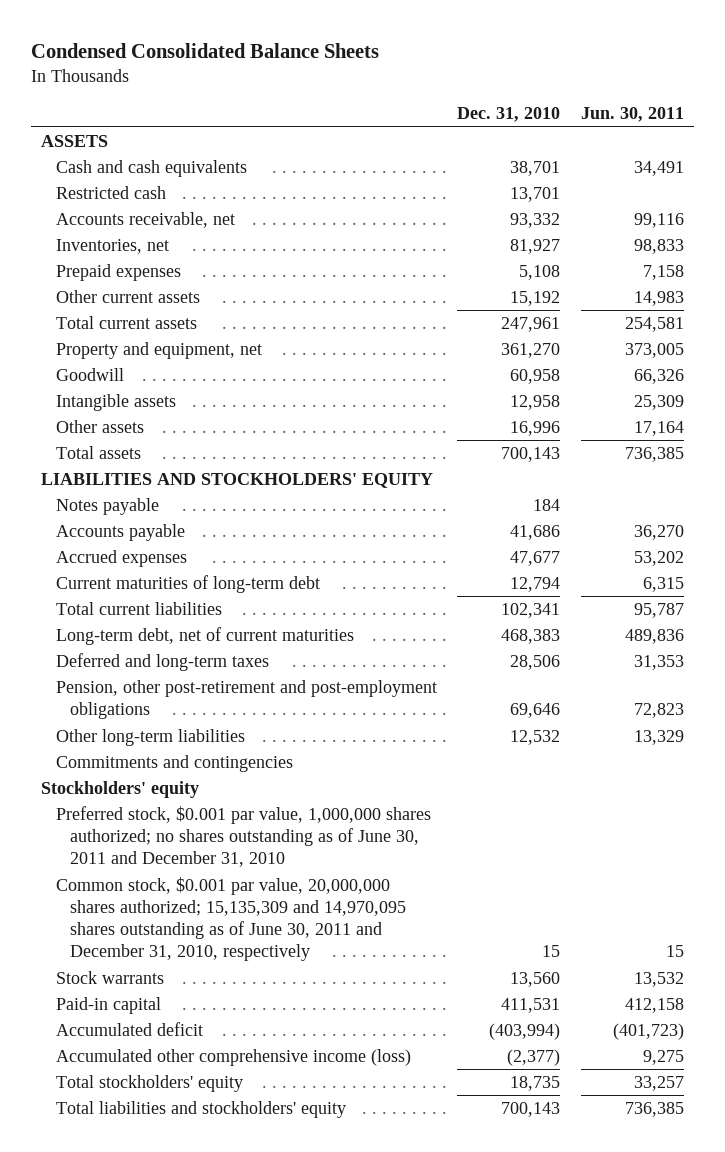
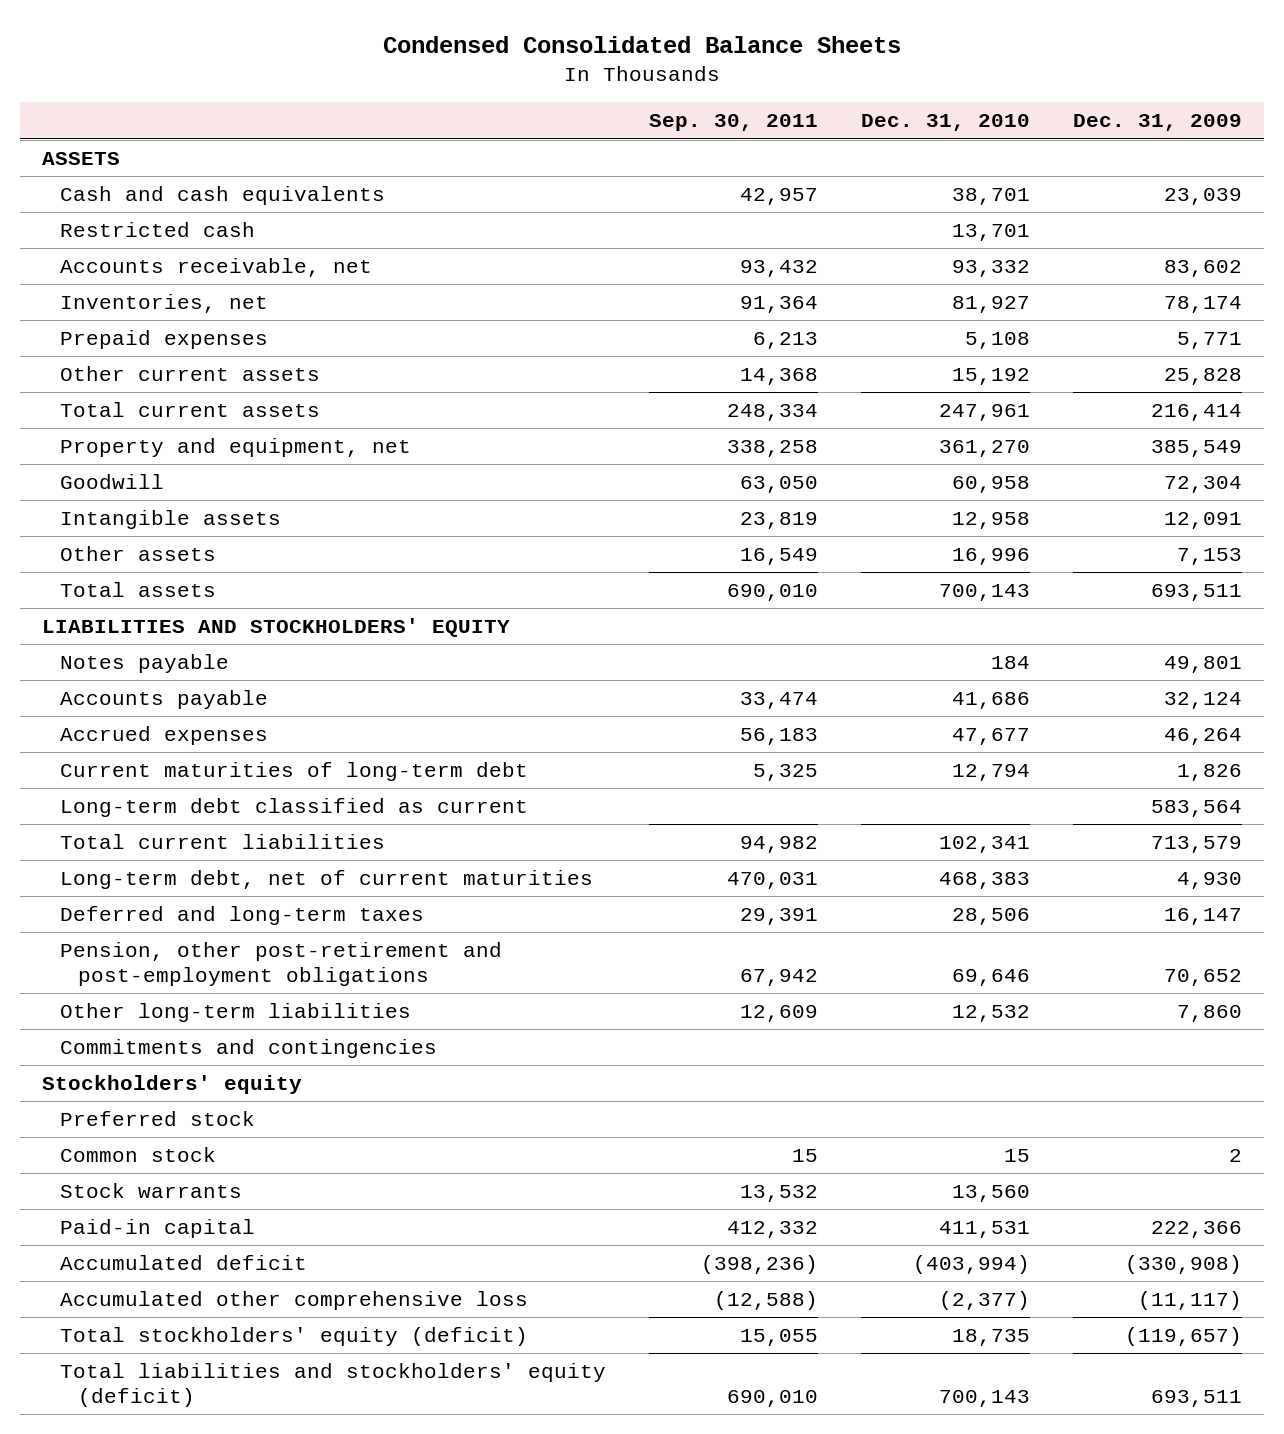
[580,107,684,123] Jun. 30, 2011 -> none
none -> [649,114,819,132] Sep. 30, 2011
none -> [1073,114,1243,132] Dec. 31, 2009
none -> [60,798,529,818] Long-term debt classified as current
[55,805,431,868] Preferred stock, $0.001 par value, 1,000,000 shares authorized; no shares outstanding as of June 30, 2011 and December 31, 2010 -> [60,1111,256,1127] Preferred stock
[55,876,406,962] Common stock, $0.001 par value, 20,000,000 shares authorized; 15,135,309 and 14,970,095 shares outstanding as of June 30, 2011 and December 31, 2010, respectively -> [60,1147,217,1163] Common stock
[55,1048,411,1066] Accumulated other comprehensive income (loss) -> [60,1291,529,1311] Accumulated other comprehensive loss
[55,1074,243,1092] Total stockholders' equity -> [60,1327,529,1347] Total stockholders' equity (deficit)
[55,1100,346,1118] Total liabilities and stockholders' equity -> [60,1363,607,1407] Total liabilities and stockholders' equity (deficit)

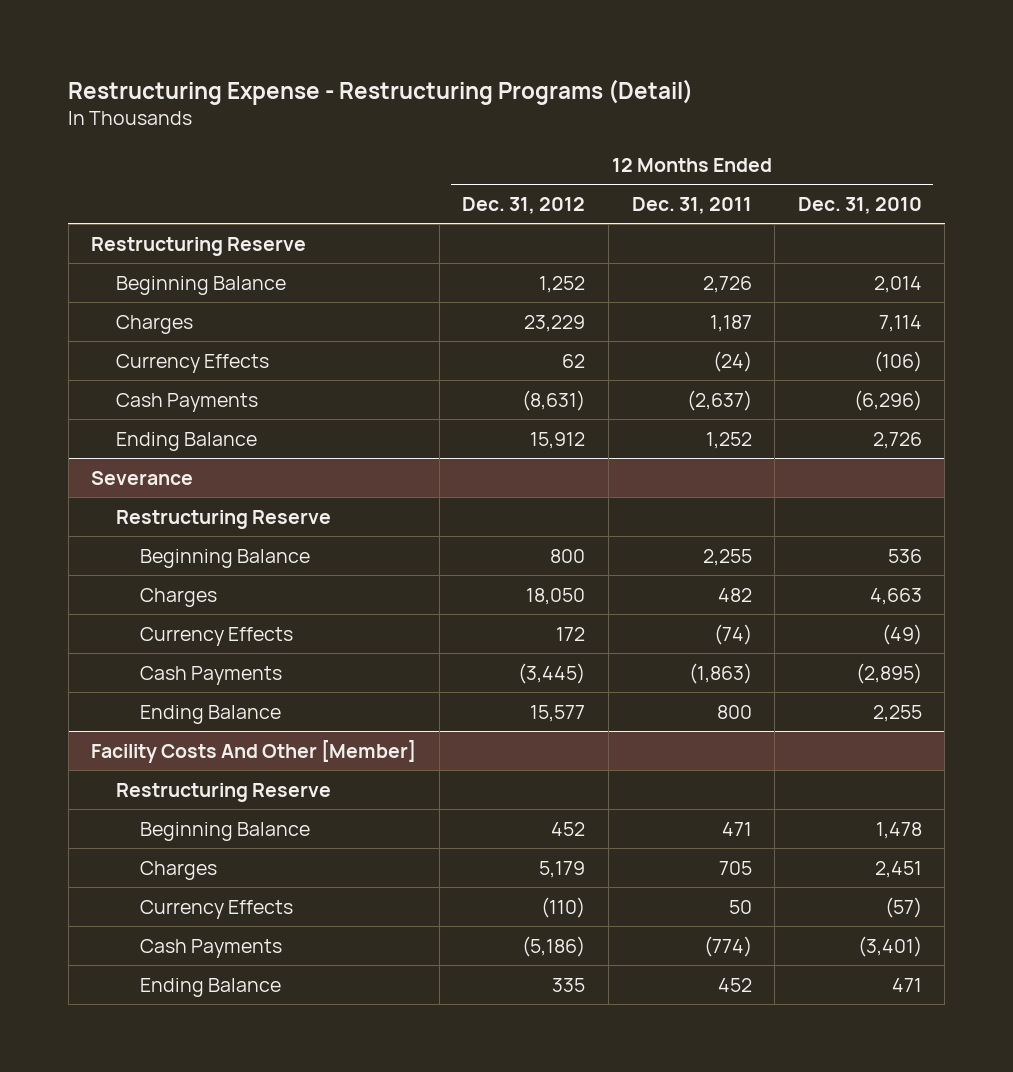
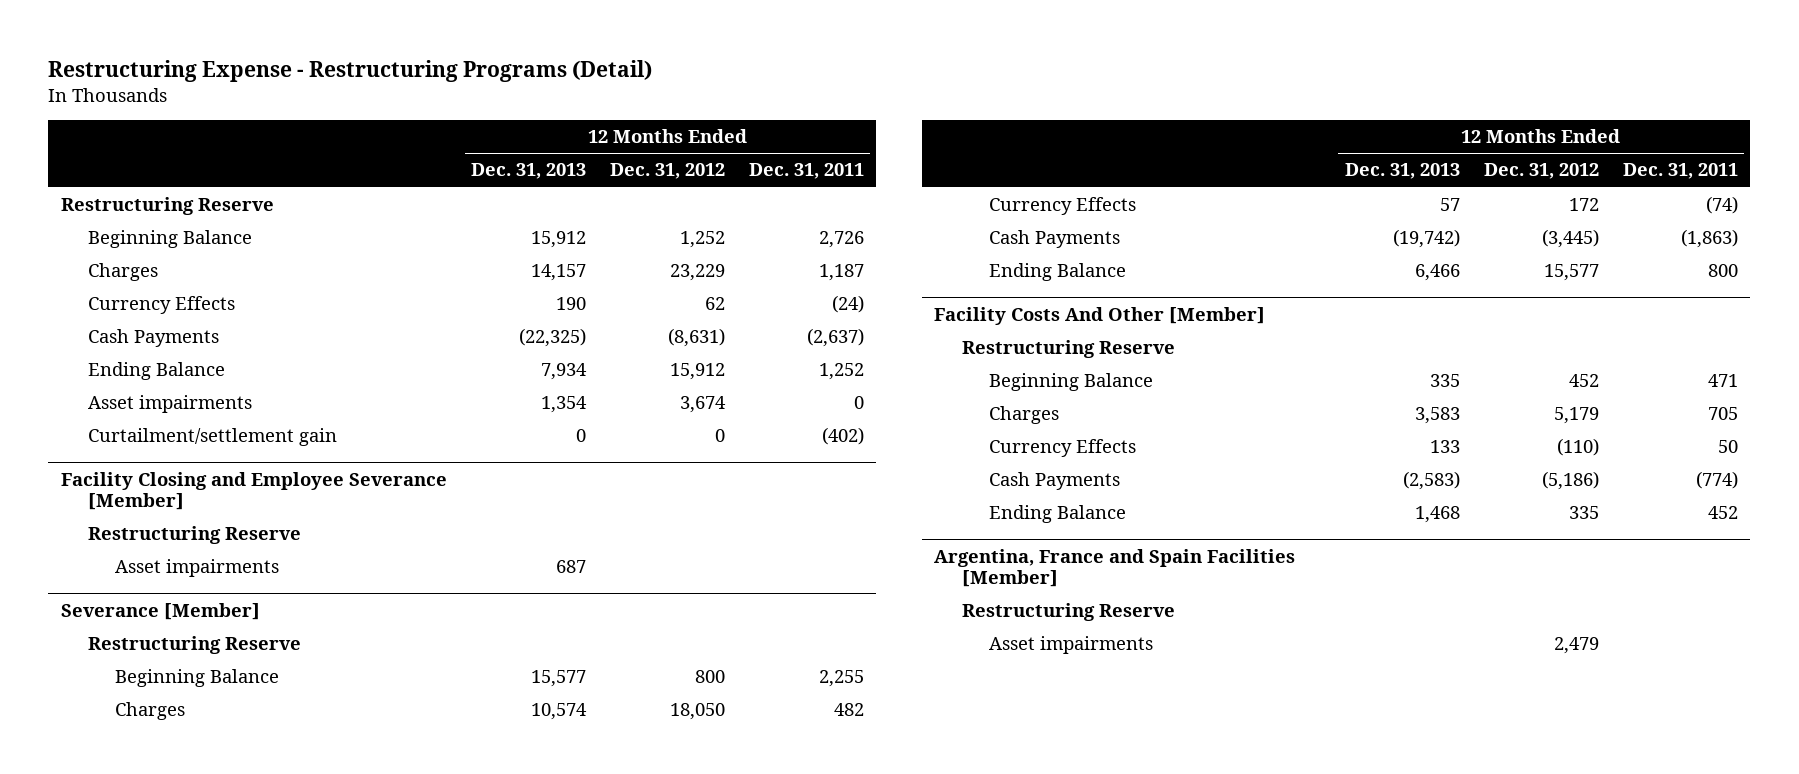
[797,196,922,214] Dec. 31, 2010 -> none
none -> [470,163,586,180] Dec. 31, 2013
[91,470,194,485] Severance -> none
none -> [87,395,252,414] Asset impairments
none -> [87,428,337,447] Curtailment/settlement gain
none -> [60,471,447,511] Facility Closing and Employee Severance [Member]
none -> [115,559,280,578] Asset impairments
none -> [60,602,260,620] Severance [Member]
none -> [87,636,301,655] Restructuring Reserve
none -> [934,548,1296,588] Argentina, France and Spain Facilities [Member]
none -> [961,603,1175,622] Restructuring Reserve
none -> [989,636,1154,655] Asset impairments

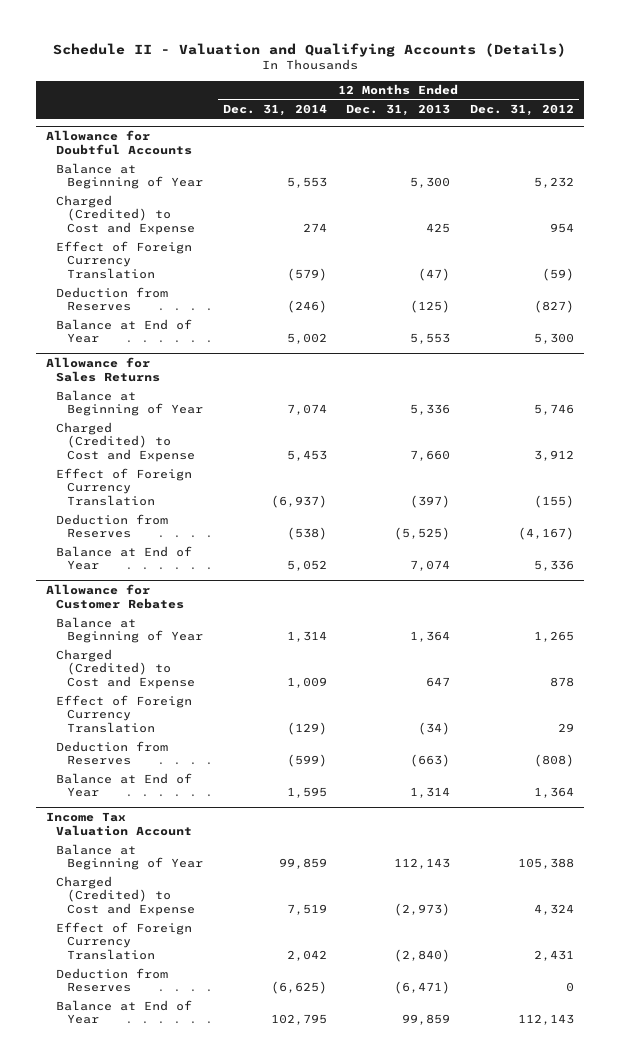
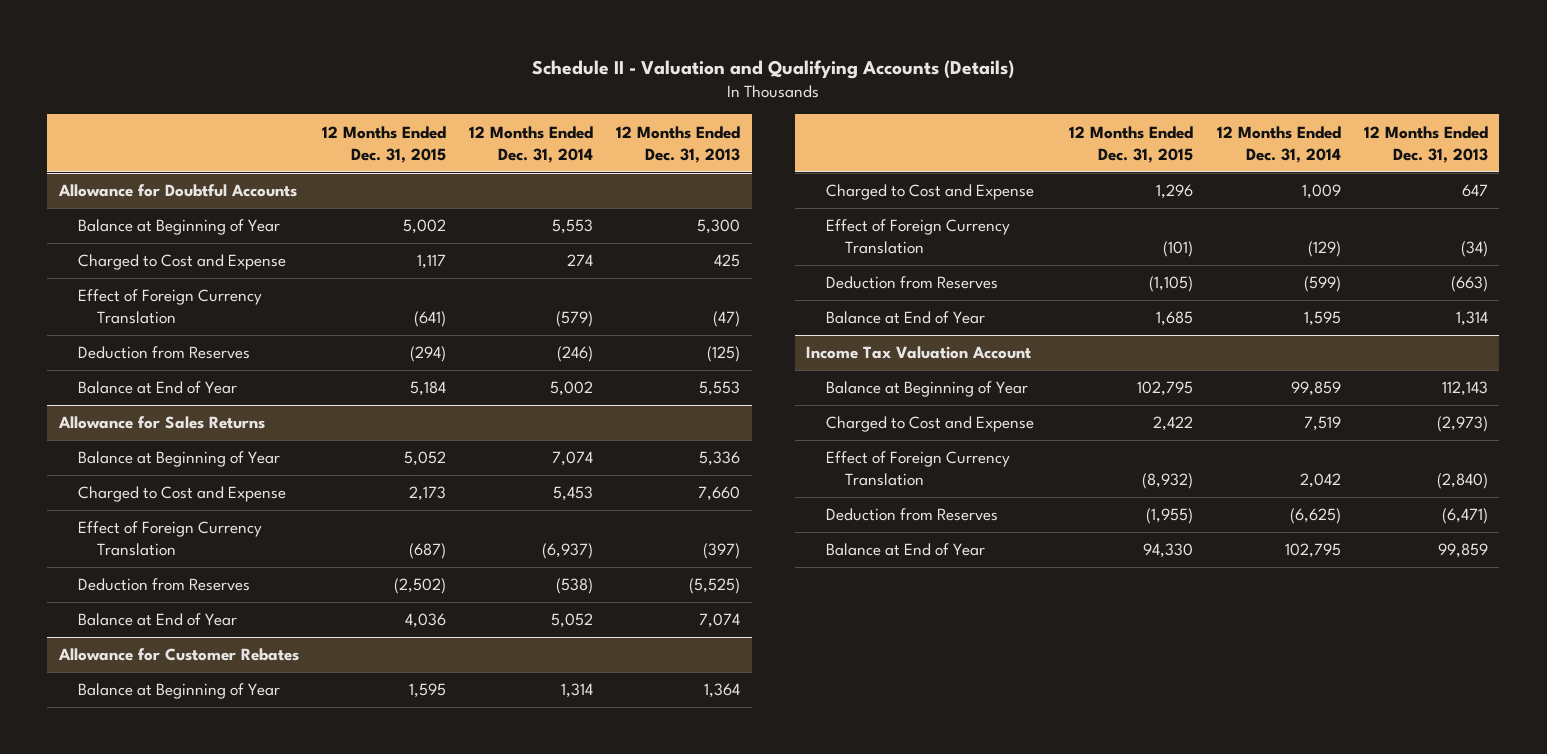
[470,104,575,117] Dec. 31, 2012 -> none
none -> [322,125,447,163] 12 Months Ended Dec. 31, 2015
[56,194,195,235] Charged (Credited) to Cost and Expense -> [78,254,287,271] Charged to Cost and Expense
[56,421,195,462] Charged (Credited) to Cost and Expense -> [78,486,287,503] Charged to Cost and Expense
[56,648,195,689] Charged (Credited) to Cost and Expense -> [825,184,1034,201] Charged to Cost and Expense
[56,875,195,916] Charged (Credited) to Cost and Expense -> [825,416,1034,433] Charged to Cost and Expense

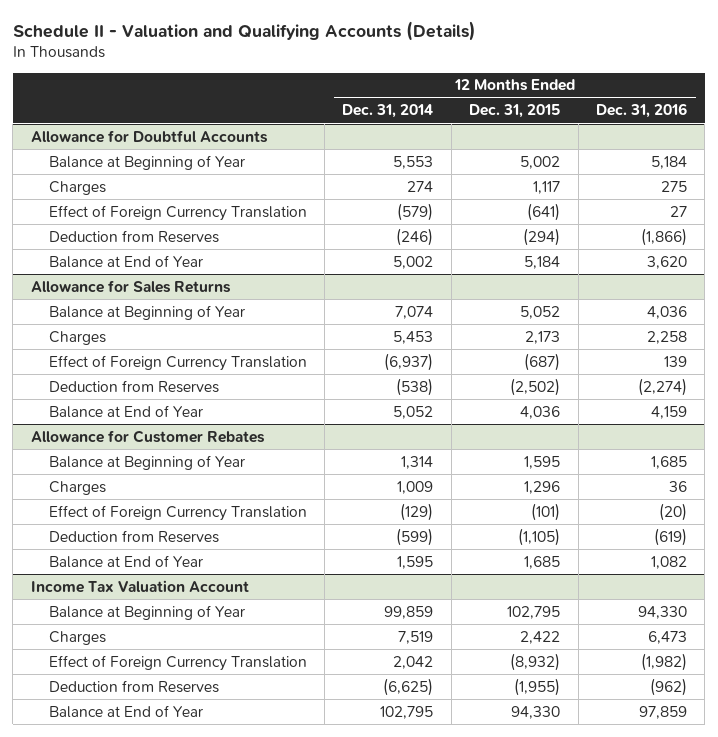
[616,125,741,163] 12 Months Ended Dec. 31, 2013 -> none
none -> [596,103,688,119] Dec. 31, 2016
[78,254,287,271] Charged to Cost and Expense -> [48,180,106,195] Charges
[78,486,287,503] Charged to Cost and Expense -> [48,330,106,345] Charges
[825,184,1034,201] Charged to Cost and Expense -> [48,480,106,495] Charges
[825,416,1034,433] Charged to Cost and Expense -> [48,630,106,645] Charges

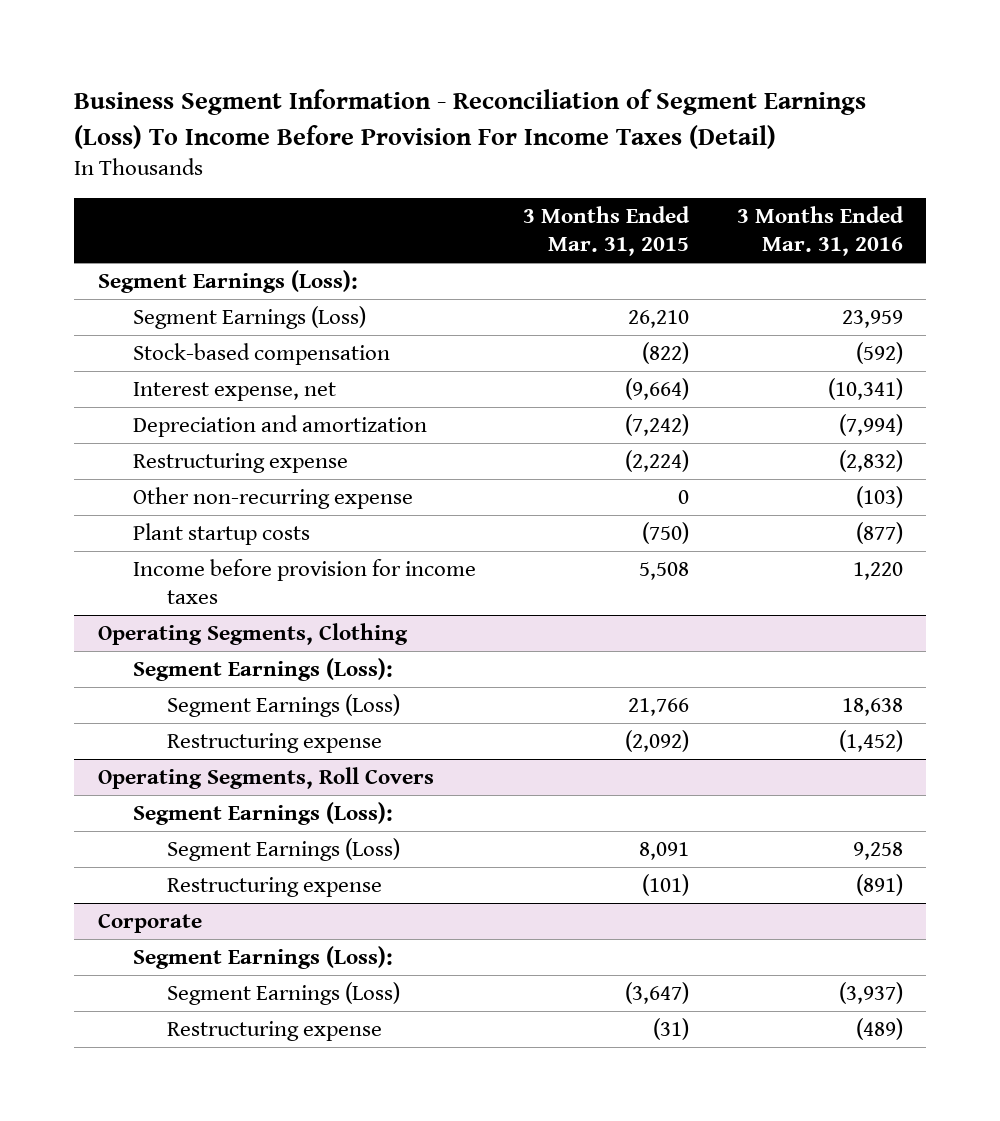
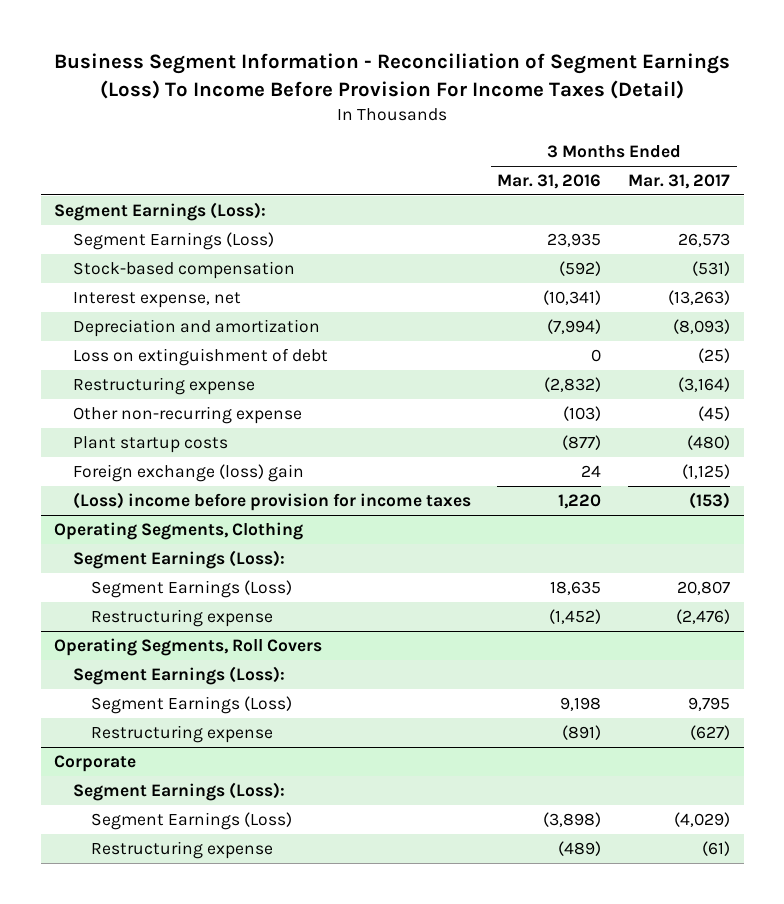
[523,206,691,257] 3 Months Ended Mar. 31, 2015 -> none
none -> [628,173,731,189] Mar. 31, 2017
[841,310,903,329] 23,959 -> [547,232,602,247] 23,935
none -> [72,347,328,366] Loss on extinguishment of debt
none -> [72,463,304,482] Foreign exchange (loss) gain
[132,559,476,604] Income before provision for income taxes -> [72,491,471,511] (Loss) income before provision for income taxes
[841,698,903,717] 18,638 -> [550,580,602,595] 18,635
[852,842,903,861] 9,258 -> [560,696,602,711] 9,198
[838,982,903,1005] (3,937) -> [543,811,602,827] (3,898)

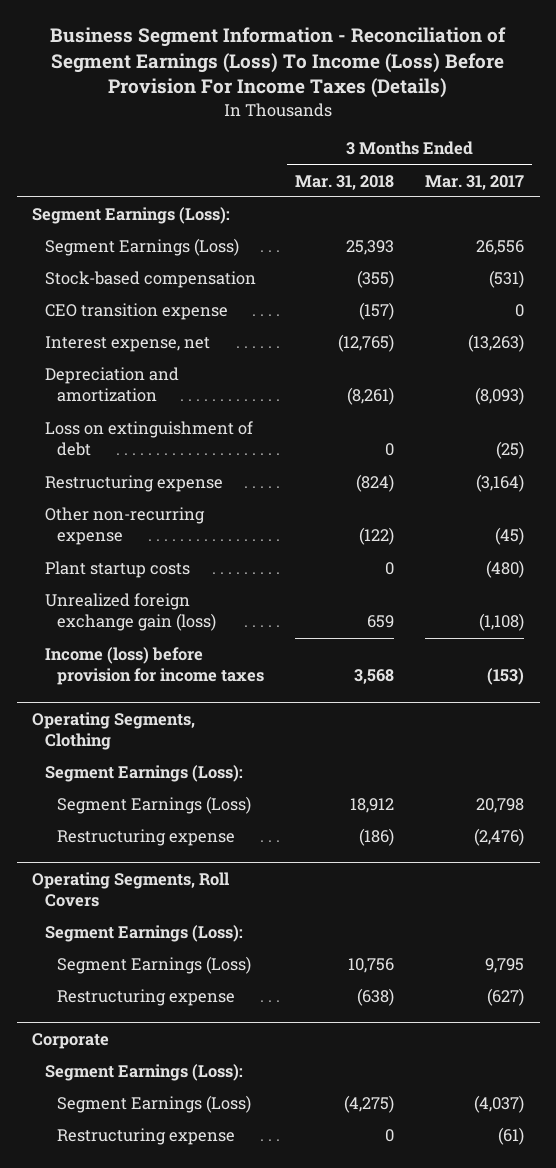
[54,53,731,99] Business Segment Information - Reconciliation of Segment Earnings (Loss) To Income Before Provision For Income Taxes (Detail) -> [50,27,507,99] Business Segment Information - Reconciliation of Segment Earnings (Loss) To Income (Loss) Before Provision For Income Taxes (Details)
[497,173,602,189] Mar. 31, 2016 -> none
none -> [295,174,395,190] Mar. 31, 2018
[678,232,731,247] 26,573 -> [476,240,525,256] 26,556
none -> [44,303,228,321] CEO transition expense
[72,463,304,482] Foreign exchange (loss) gain -> [44,593,217,632] Unrealized foreign exchange gain (loss)
[682,463,731,479] (1,125) -> [479,613,525,632] (1,108)
[72,491,471,511] (Loss) income before provision for income taxes -> [44,647,265,686] Income (loss) before provision for income taxes
[677,580,731,595] 20,807 -> [476,798,525,814] 20,798
[674,811,731,827] (4,029) -> [474,1095,525,1114] (4,037)

